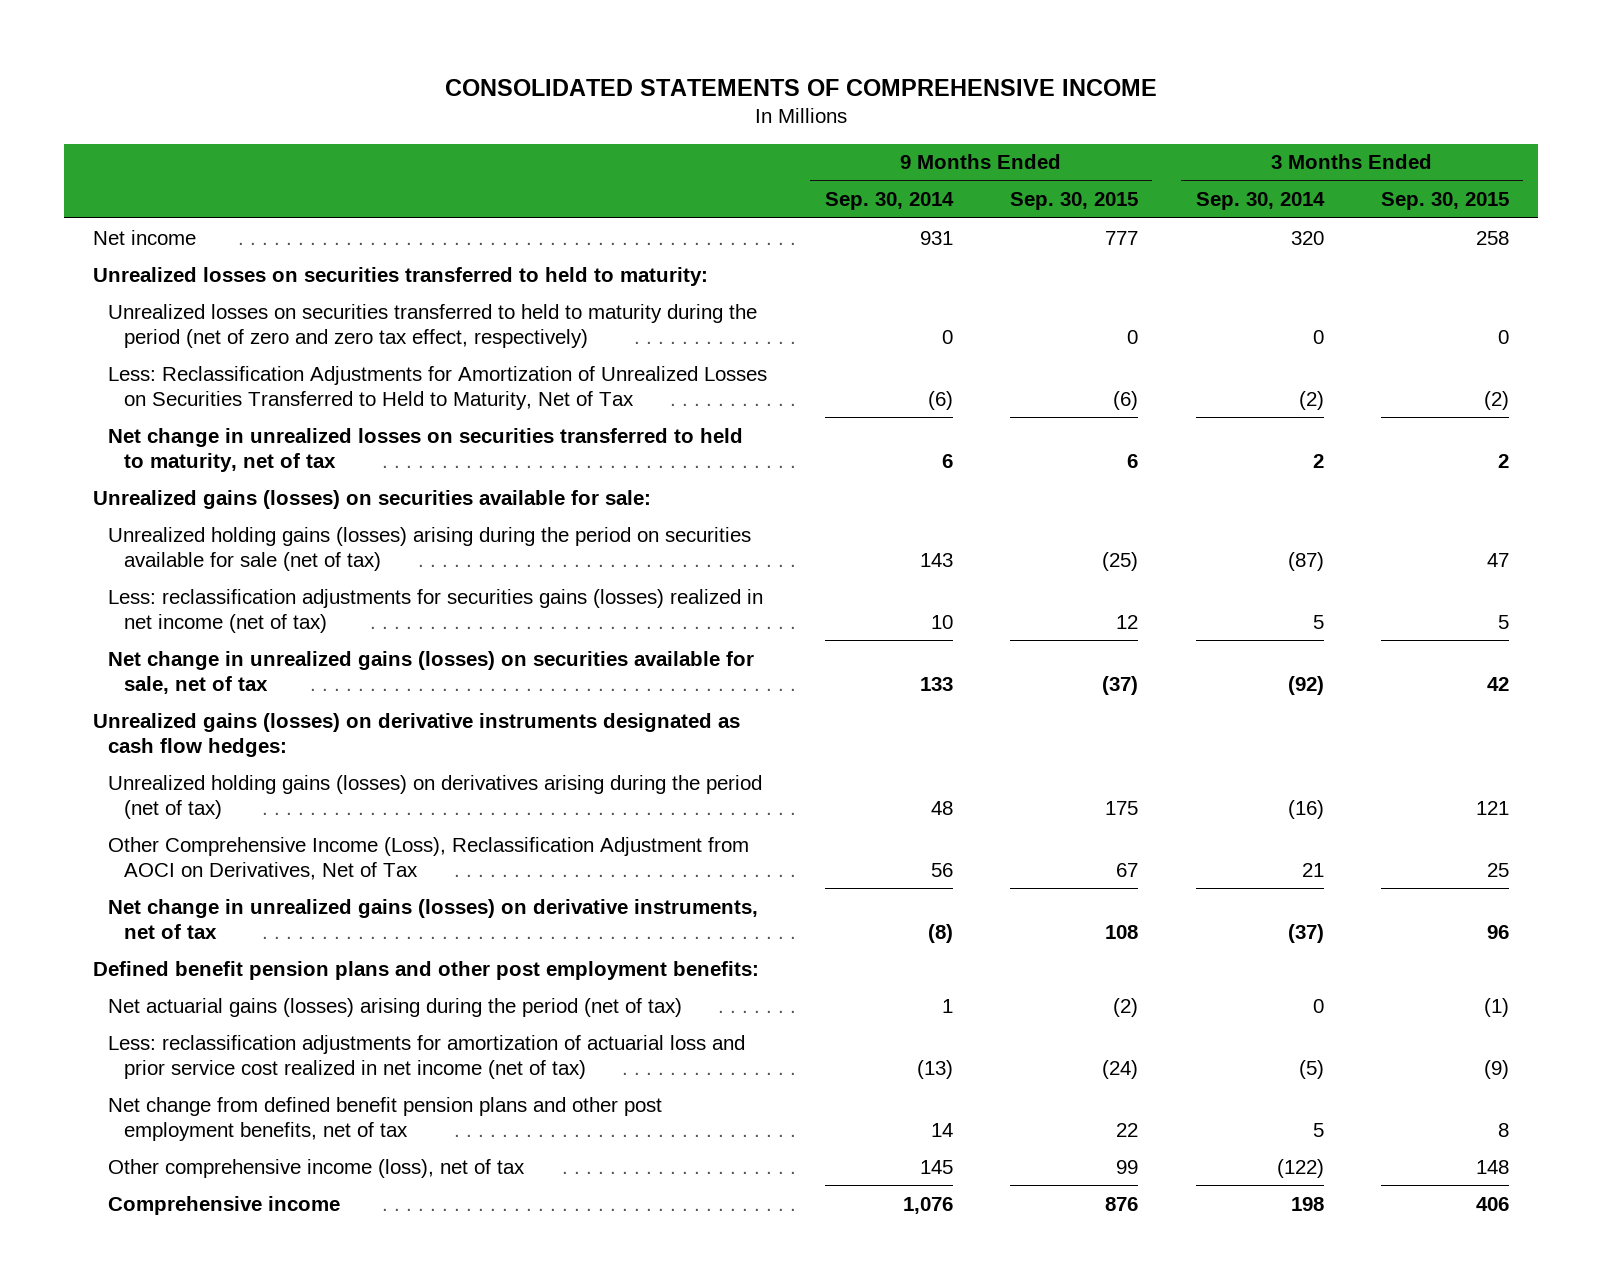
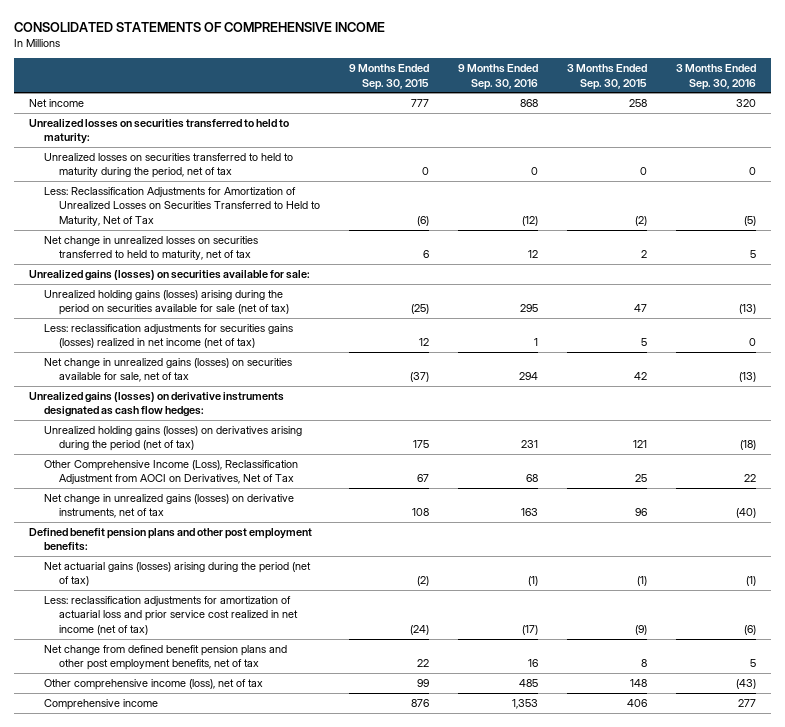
[824,192,954,211] Sep. 30, 2014 -> none
[1195,192,1325,211] Sep. 30, 2014 -> none
none -> [457,64,538,90] 9 Months Ended Sep. 30, 2016
none -> [676,64,757,90] 3 Months Ended Sep. 30, 2016
[108,303,758,348] Unrealized losses on securities transferred to held to maturity during the period (net of zero and zero tax effect, respectively) -> [43,152,293,179] Unrealized losses on securities transferred to held to maturity during the period, net of tax

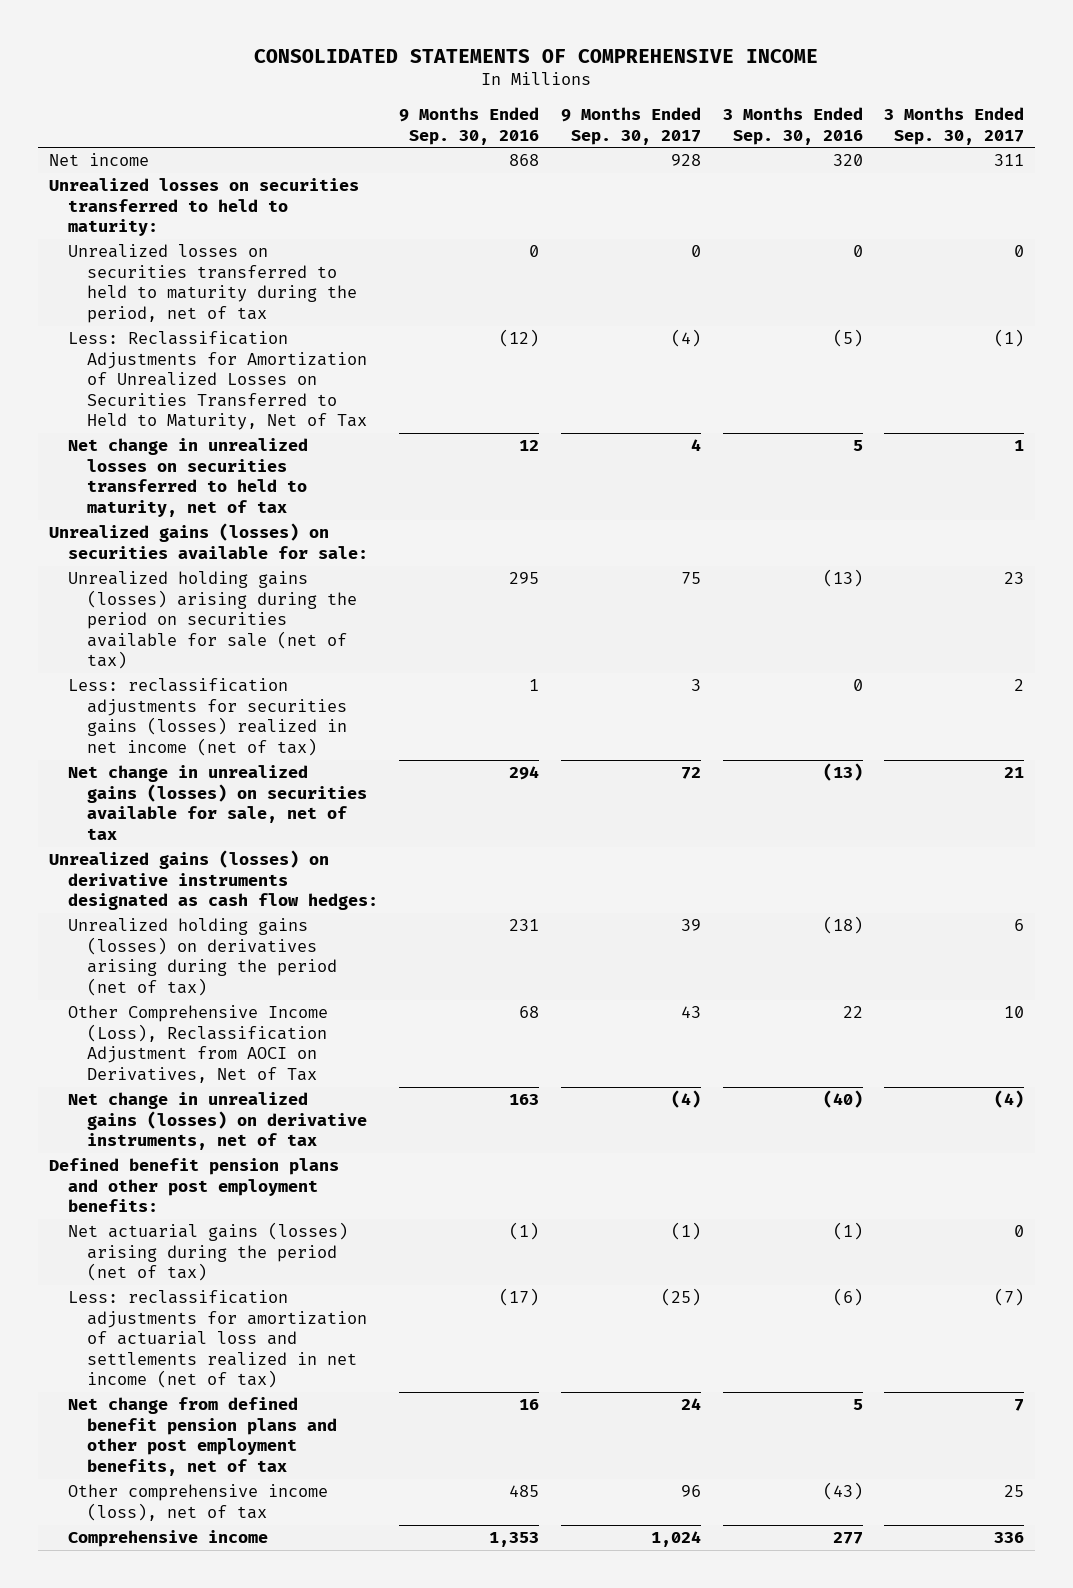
[348,64,429,90] 9 Months Ended Sep. 30, 2015 -> none
[567,64,648,90] 3 Months Ended Sep. 30, 2015 -> none
none -> [560,107,701,145] 9 Months Ended Sep. 30, 2017
none -> [884,107,1025,145] 3 Months Ended Sep. 30, 2017
[43,595,298,635] Less: reclassification adjustments for amortization of actuarial loss and prior service cost realized in net income (net of tax) -> [67,1290,367,1389] Less: reclassification adjustments for amortization of actuarial loss and settlements realized in net income (net of tax)

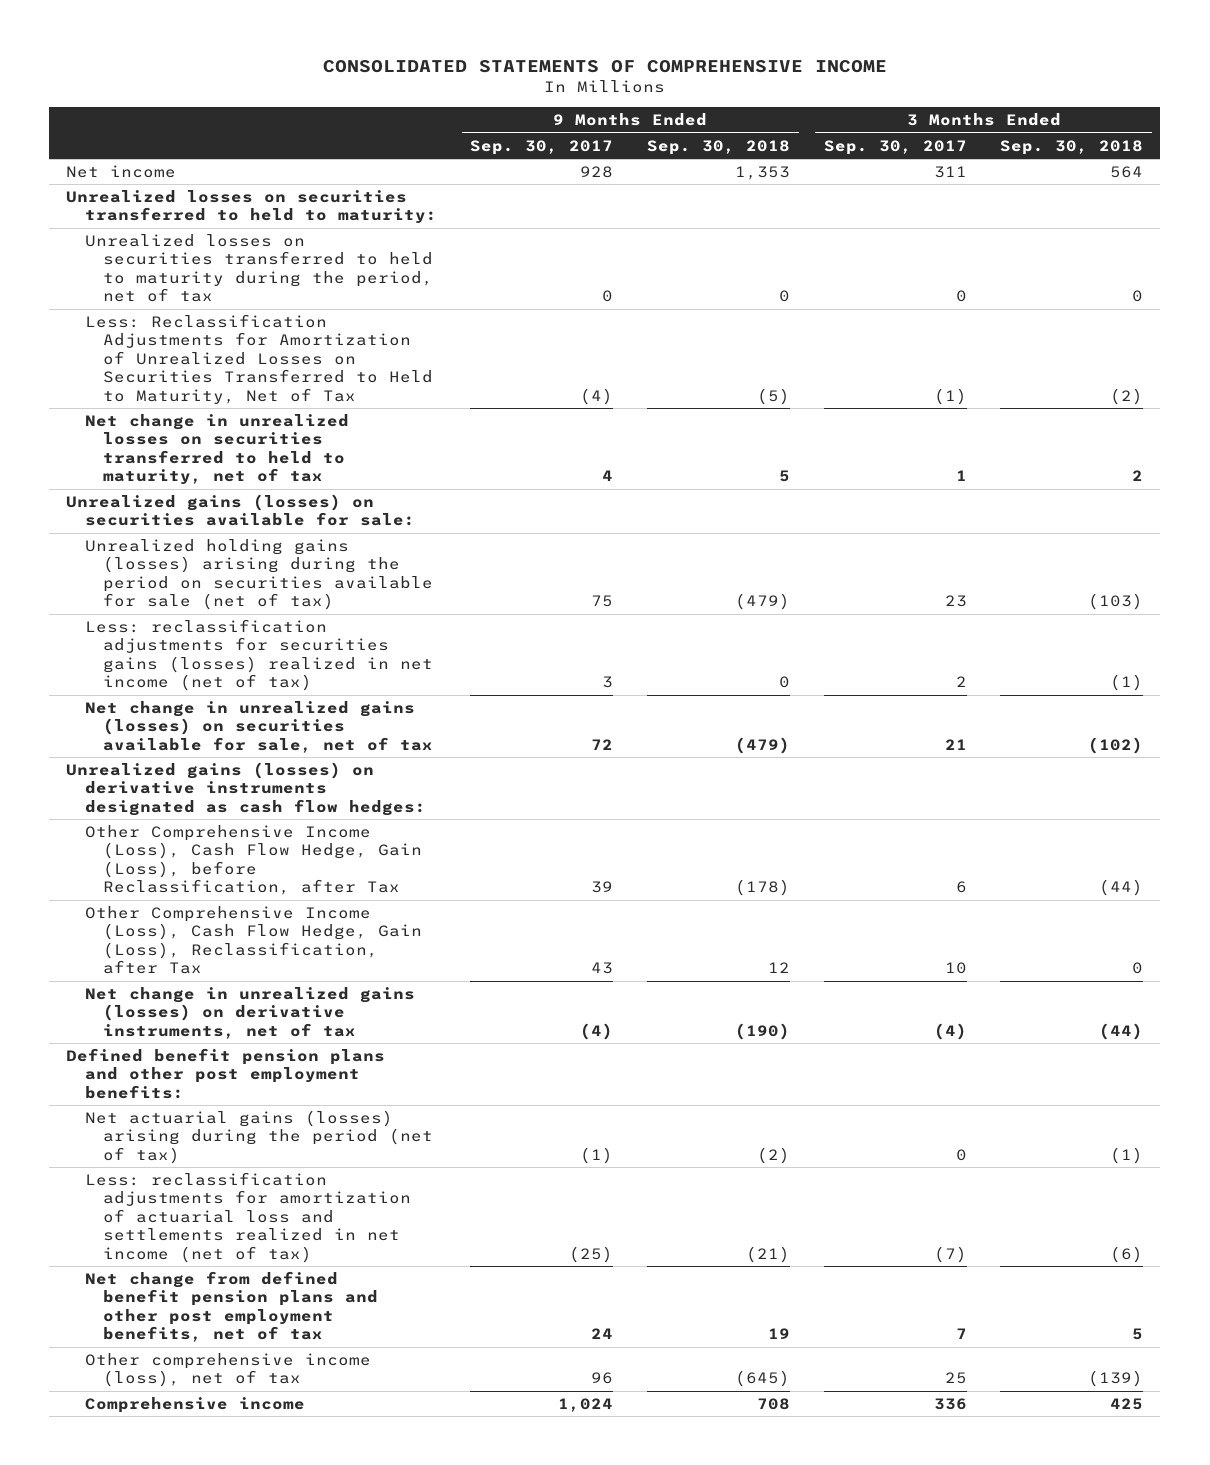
[399,107,540,145] 9 Months Ended Sep. 30, 2016 -> none
[722,107,863,145] 3 Months Ended Sep. 30, 2016 -> none
none -> [647,139,791,155] Sep. 30, 2018
none -> [1000,139,1144,155] Sep. 30, 2018
[67,918,337,996] Unrealized holding gains (losses) on derivatives arising during the period (net of tax) -> [84,824,423,896] Other Comprehensive Income (Loss), Cash Flow Hedge, Gain (Loss), before Reclassification, after Tax
[67,1005,328,1083] Other Comprehensive Income (Loss), Reclassification Adjustment from AOCI on Derivatives, Net of Tax -> [84,905,423,975] Other Comprehensive Income (Loss), Cash Flow Hedge, Gain (Loss), Reclassification, after Tax

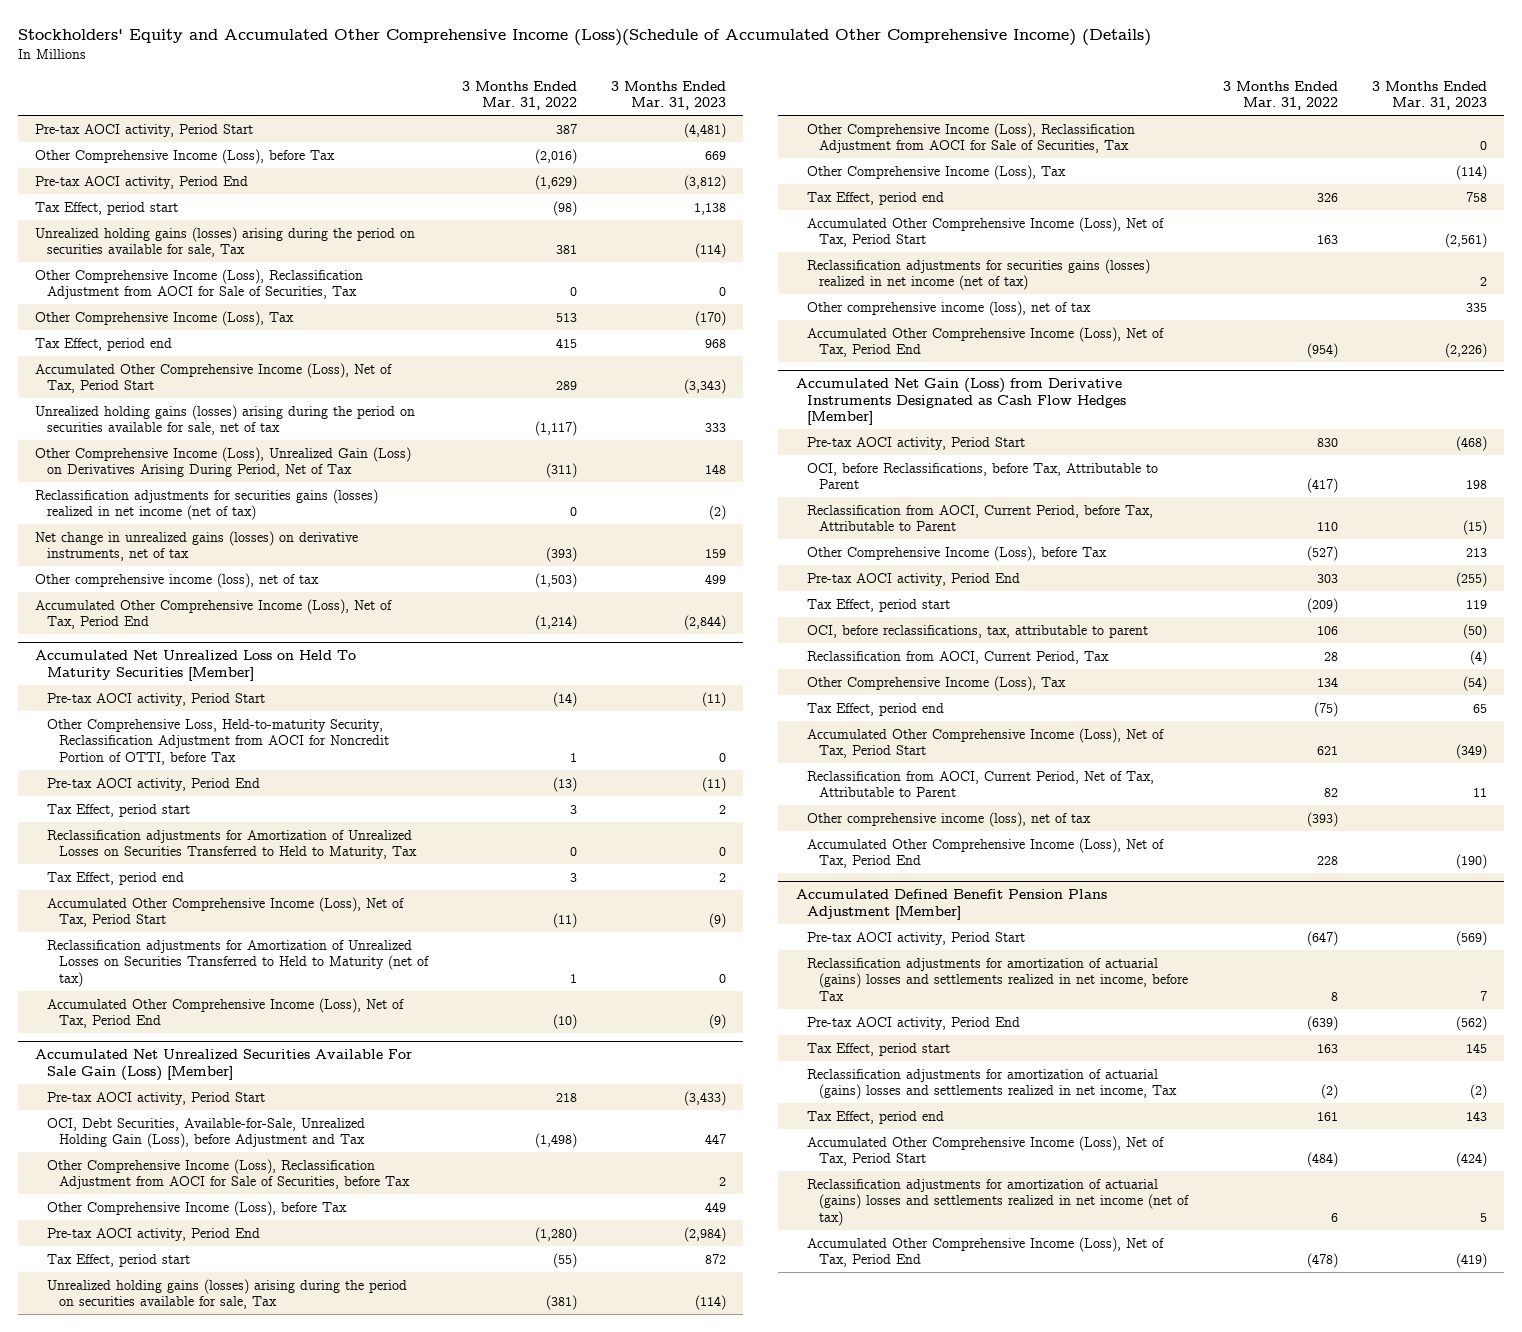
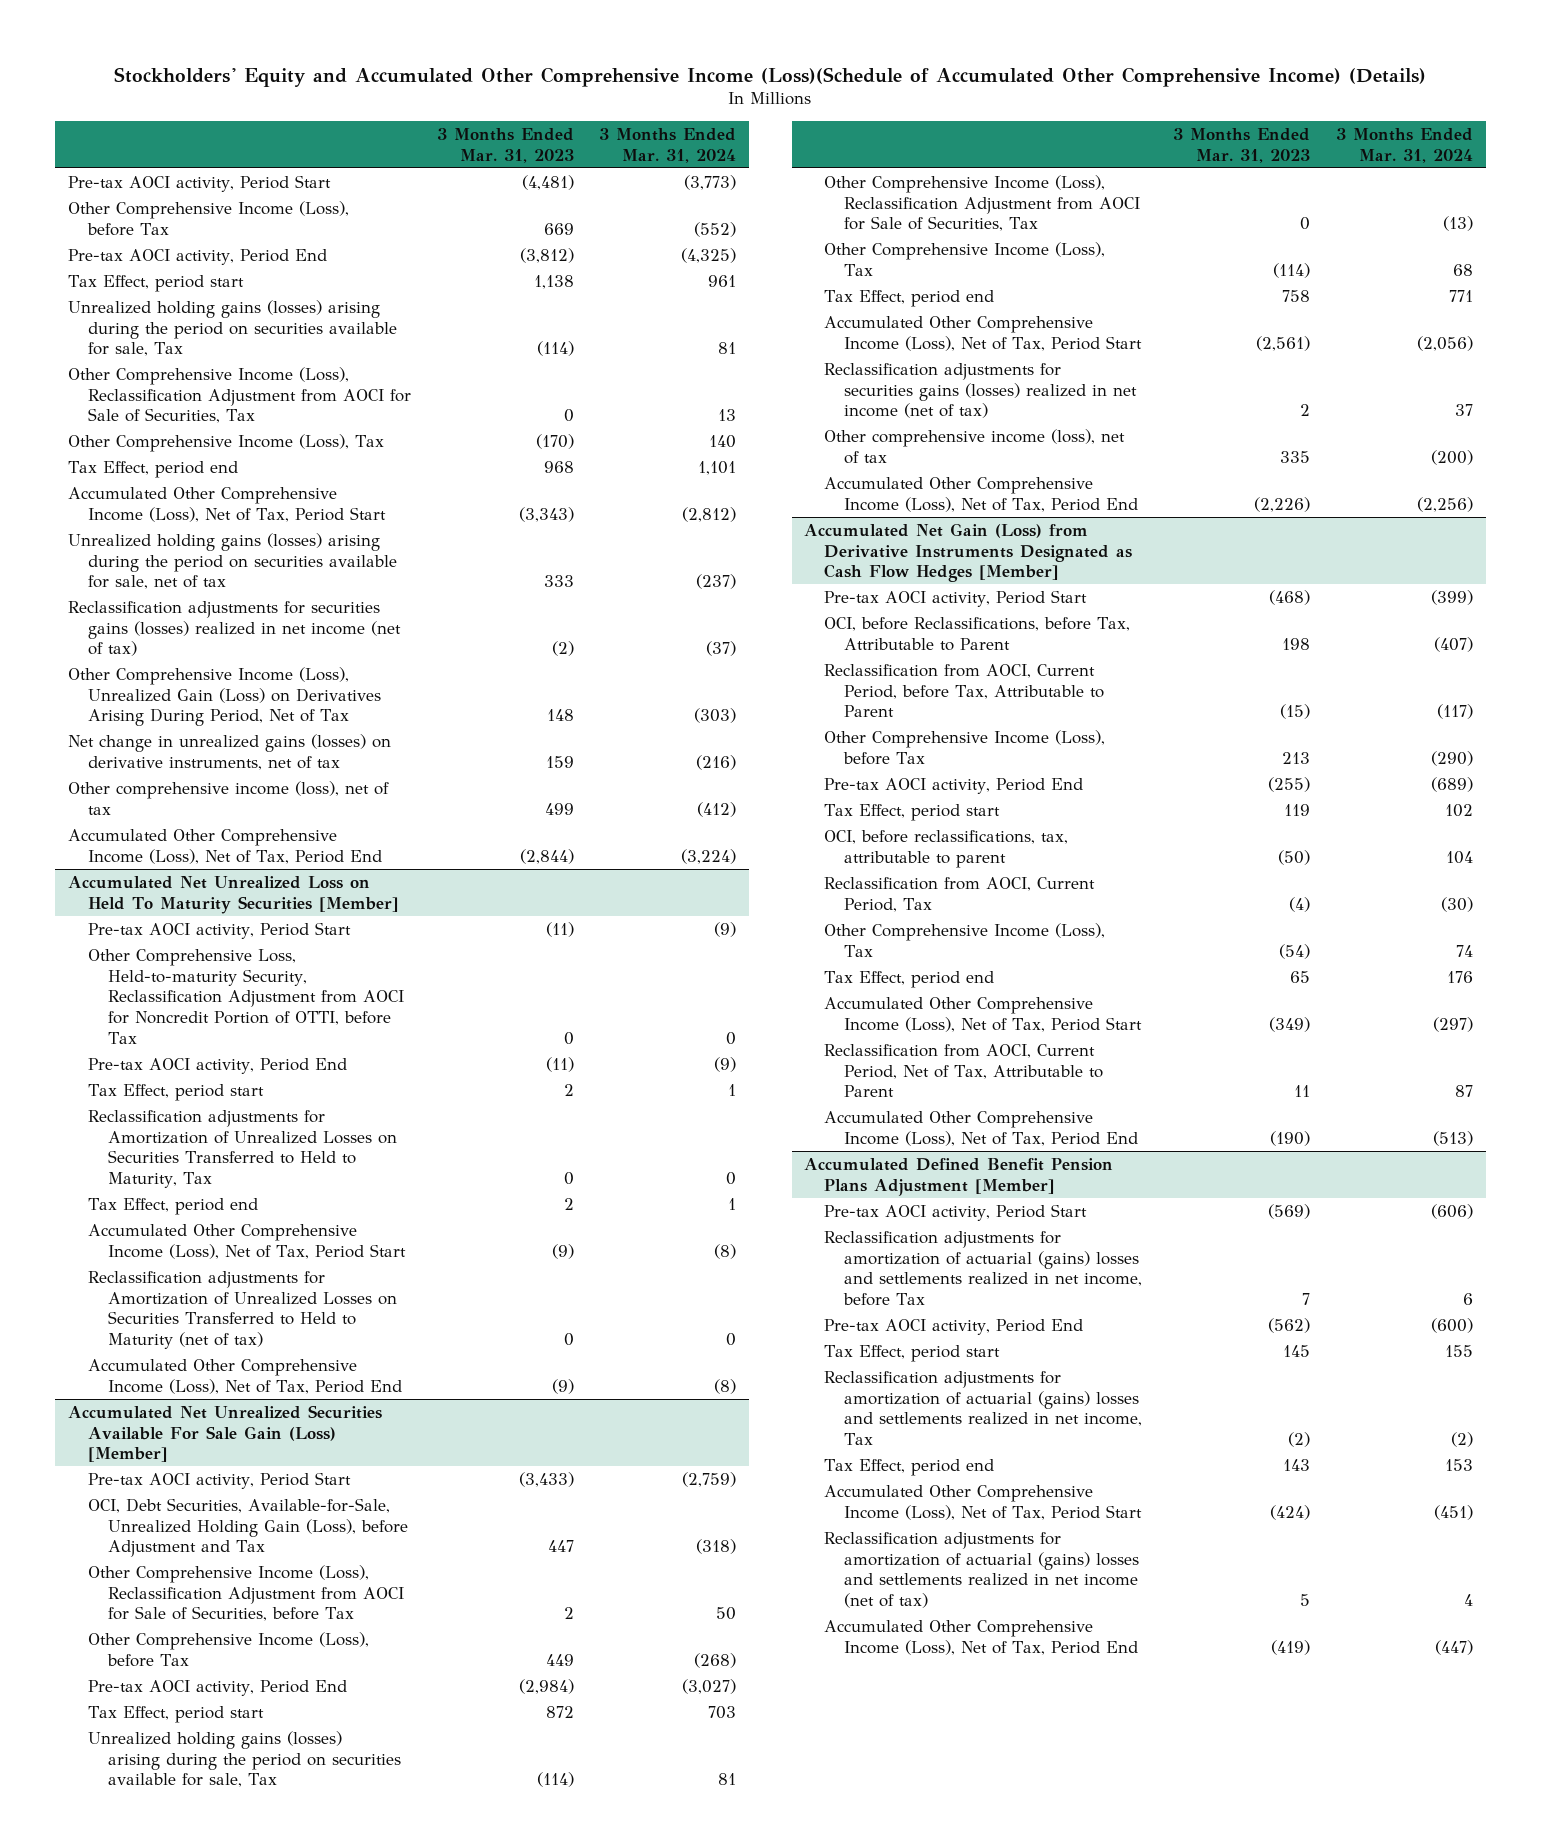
[462,80,578,111] 3 Months Ended Mar. 31, 2022 -> none
none -> [599,128,737,163] 3 Months Ended Mar. 31, 2024
[34,446,411,478] Other Comprehensive Income (Loss), Unrealized Gain (Loss) on Derivatives Arising During Period, Net of Tax -> [68,666,382,727] Other Comprehensive Income (Loss), Unrealized Gain (Loss) on Derivatives Arising During Period, Net of Tax
[807,811,1092,827] Other comprehensive income (loss), net of tax -> none

